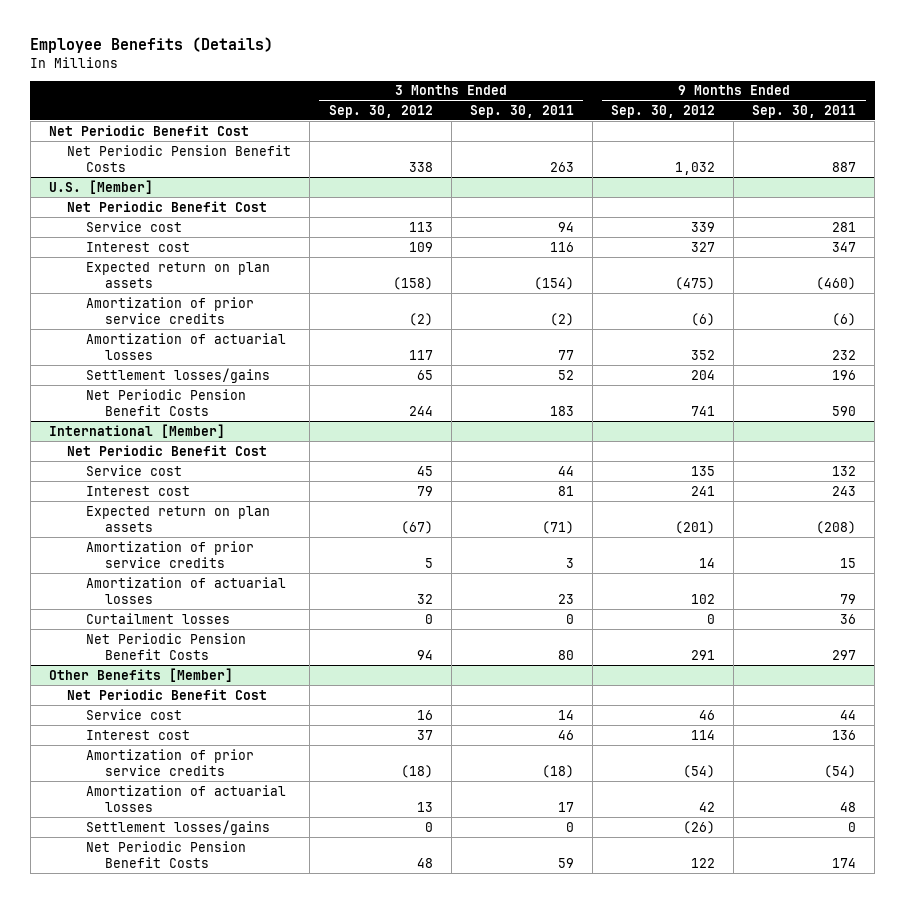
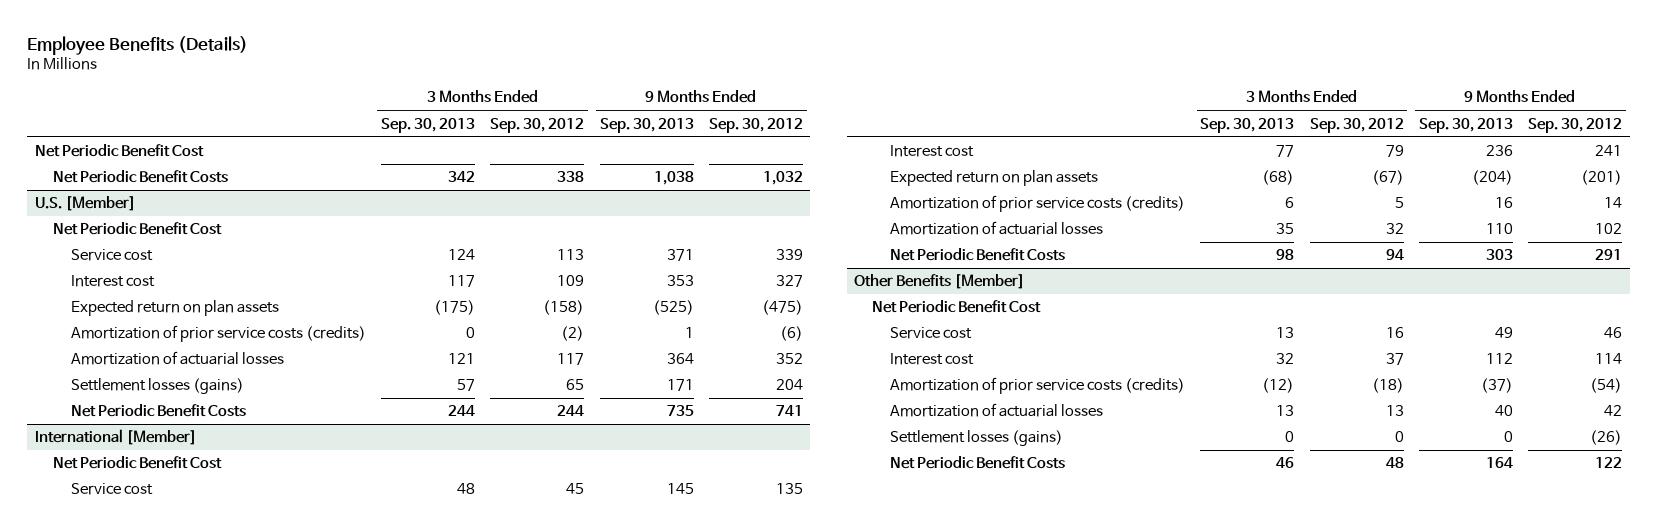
[469,104,574,118] Sep. 30, 2011 -> none
[752,104,857,118] Sep. 30, 2011 -> none
none -> [381,117,476,133] Sep. 30, 2013
none -> [599,117,694,133] Sep. 30, 2013
[67,144,292,172] Net Periodic Pension Benefit Costs -> [52,170,228,184] Net Periodic Benefit Costs
[85,296,254,324] Amortization of prior service credits -> [70,325,366,343] Amortization of prior service costs (credits)
[85,367,270,383] Settlement losses/gains -> [70,378,244,395] Settlement losses (gains)
[85,388,246,416] Net Periodic Pension Benefit Costs -> [70,404,246,418] Net Periodic Benefit Costs
[85,540,254,568] Amortization of prior service credits -> [890,195,1186,213] Amortization of prior service costs (credits)
[85,612,230,624] Curtailment losses -> none
[85,632,246,660] Net Periodic Pension Benefit Costs -> [890,248,1066,262] Net Periodic Benefit Costs
[85,748,254,776] Amortization of prior service credits -> [890,377,1186,395] Amortization of prior service costs (credits)
[85,819,270,835] Settlement losses/gains -> [890,430,1064,447] Settlement losses (gains)
[85,840,246,868] Net Periodic Pension Benefit Costs -> [890,456,1066,470] Net Periodic Benefit Costs

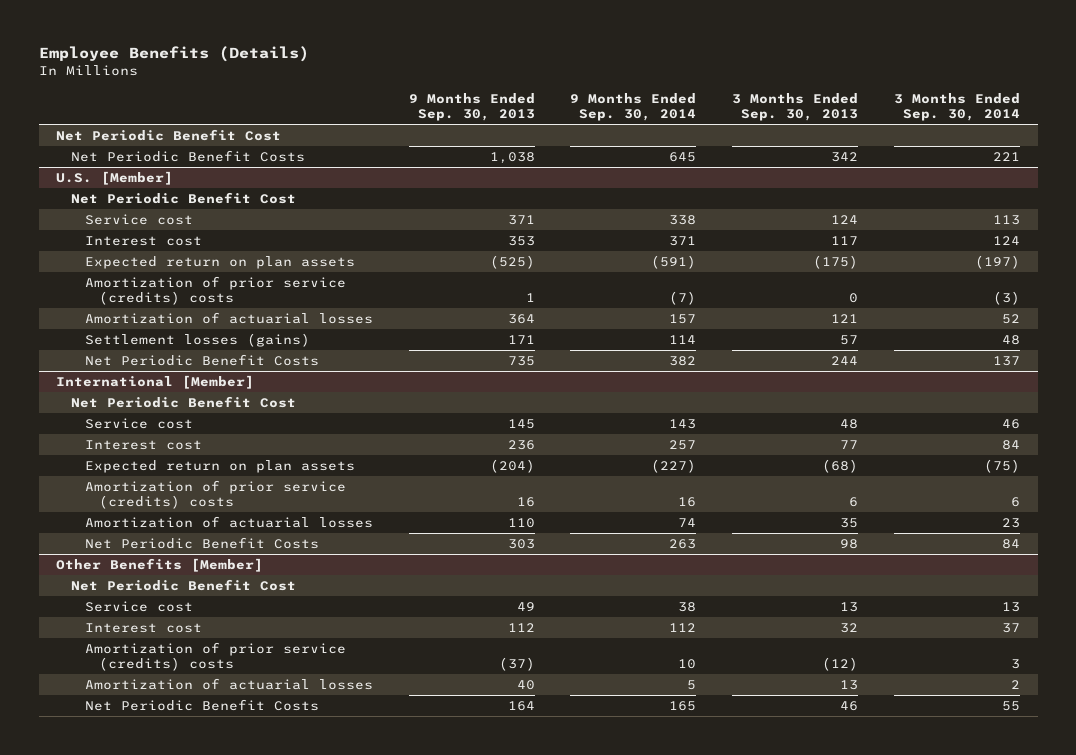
[490,117,585,133] Sep. 30, 2012 -> none
[708,117,803,133] Sep. 30, 2012 -> none
none -> [570,92,697,122] 9 Months Ended Sep. 30, 2014
none -> [893,92,1020,122] 3 Months Ended Sep. 30, 2014
[70,325,366,343] Amortization of prior service costs (credits) -> [84,275,346,306] Amortization of prior service (credits) costs
[890,195,1186,213] Amortization of prior service costs (credits) -> [84,479,346,510] Amortization of prior service (credits) costs
[890,377,1186,395] Amortization of prior service costs (credits) -> [84,641,346,672] Amortization of prior service (credits) costs
[890,430,1064,447] Settlement losses (gains) -> none

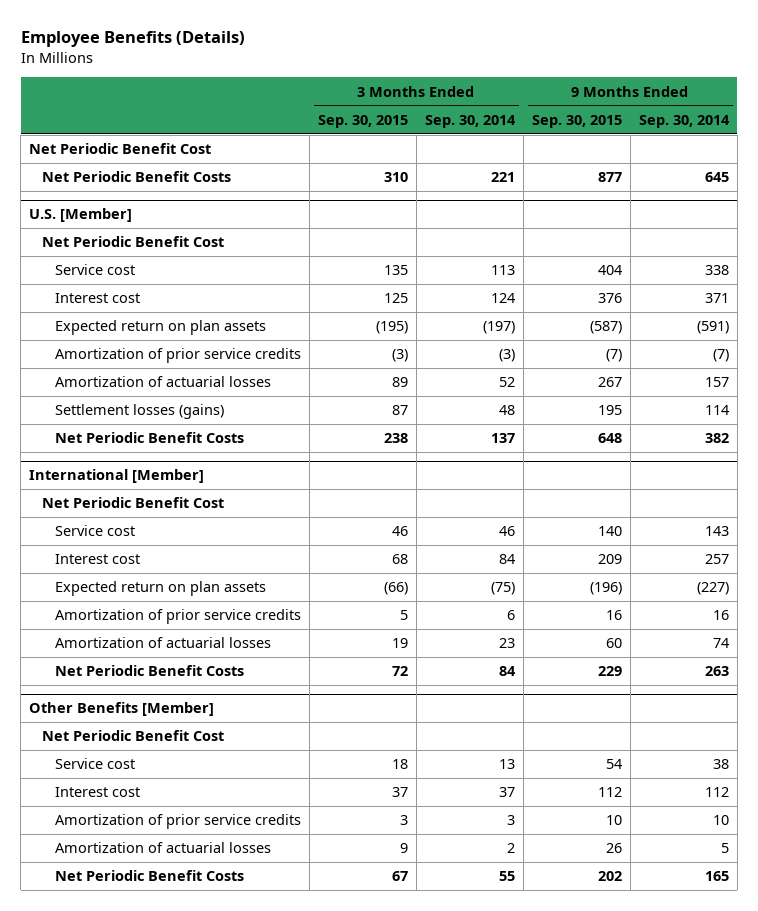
[408,92,535,122] 9 Months Ended Sep. 30, 2013 -> none
[732,92,859,122] 3 Months Ended Sep. 30, 2013 -> none
none -> [317,114,408,128] Sep. 30, 2015
none -> [531,114,622,128] Sep. 30, 2015
[84,275,346,306] Amortization of prior service (credits) costs -> [54,348,301,364] Amortization of prior service credits
[84,479,346,510] Amortization of prior service (credits) costs -> [54,609,301,625] Amortization of prior service credits
[84,641,346,672] Amortization of prior service (credits) costs -> [54,814,301,830] Amortization of prior service credits

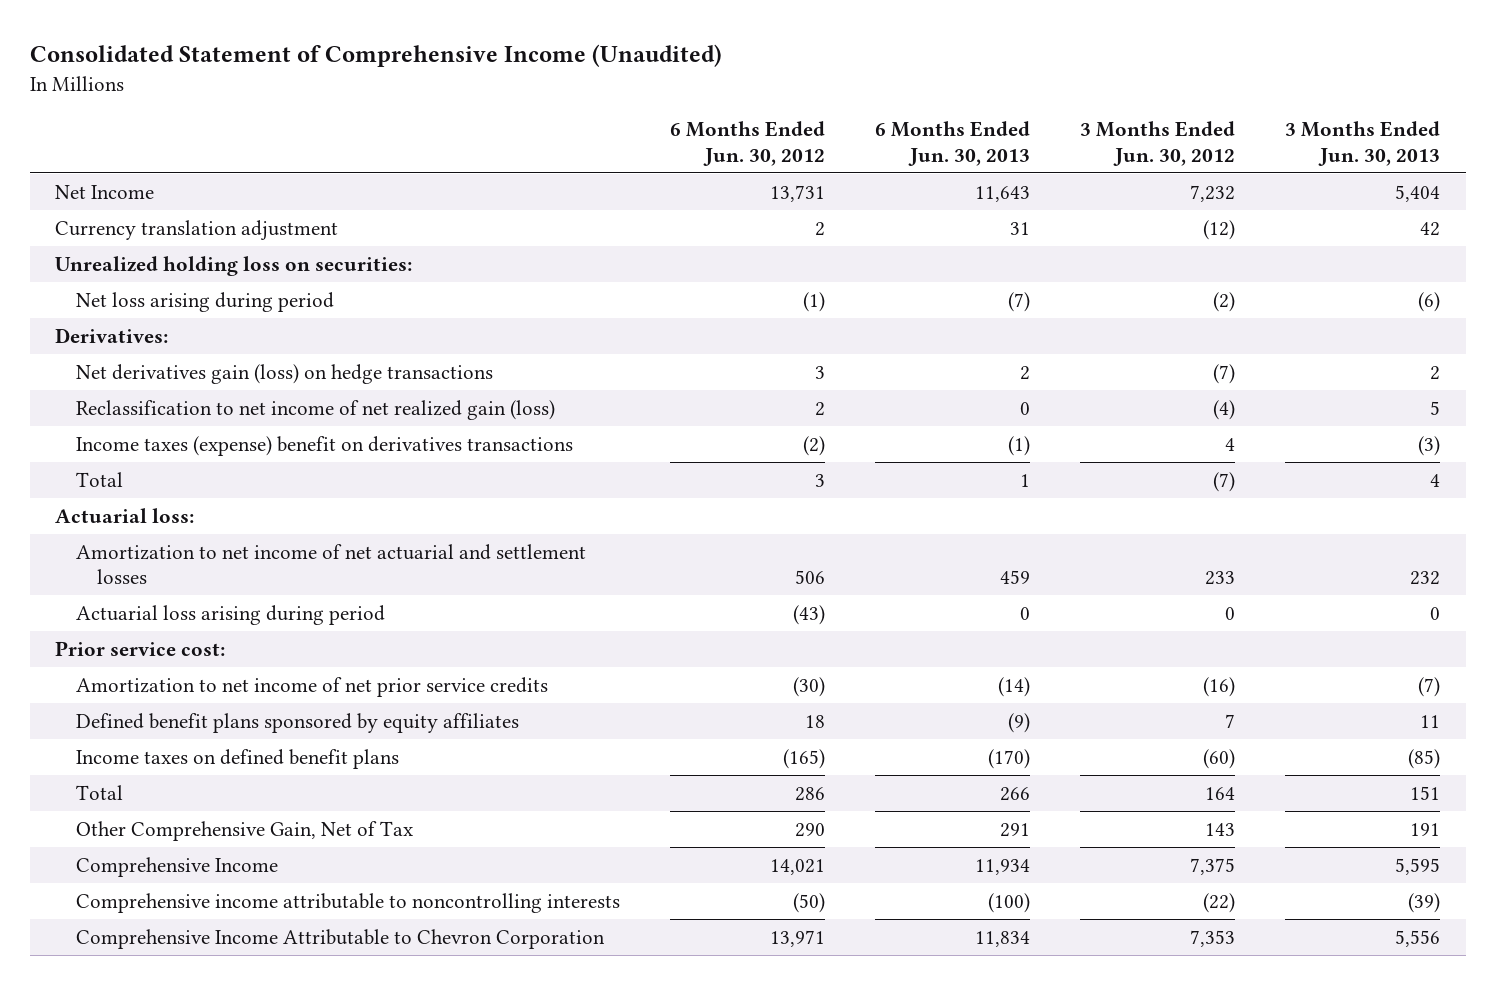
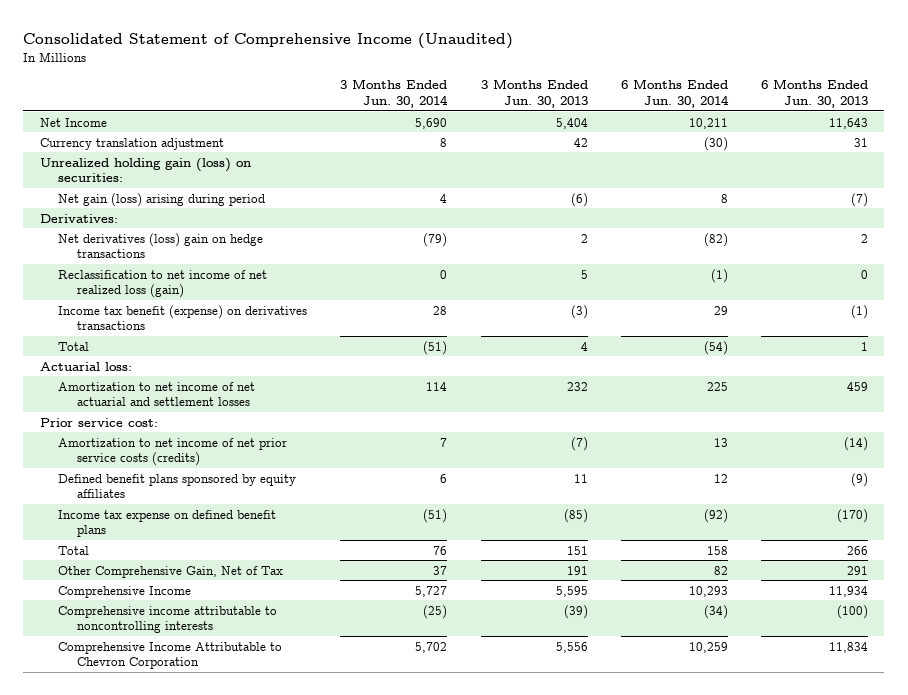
[670,121,826,166] 6 Months Ended Jun. 30, 2012 -> none
[1080,121,1236,166] 3 Months Ended Jun. 30, 2012 -> none
none -> [340,79,449,109] 3 Months Ended Jun. 30, 2014
none -> [620,79,729,109] 6 Months Ended Jun. 30, 2014
[54,255,412,276] Unrealized holding loss on securities: -> [39,157,251,183] Unrealized holding gain (loss) on securities:
[76,291,335,312] Net loss arising during period -> [58,192,266,207] Net gain (loss) arising during period
[76,363,494,384] Net derivatives gain (loss) on hedge transactions -> [58,232,264,259] Net derivatives (loss) gain on hedge transactions
[76,399,556,420] Reclassification to net income of net realized gain (loss) -> [58,269,268,299] Reclassification to net income of net realized loss (gain)
[76,435,574,456] Income taxes (expense) benefit on derivatives transactions -> [58,304,308,331] Income tax benefit (expense) on derivatives transactions
[76,604,386,625] Actuarial loss arising during period -> none
[76,676,549,697] Amortization to net income of net prior service credits -> [58,437,288,467] Amortization to net income of net prior service costs (credits)
[76,748,400,769] Income taxes on defined benefit plans -> [58,509,277,538] Income tax expense on defined benefit plans

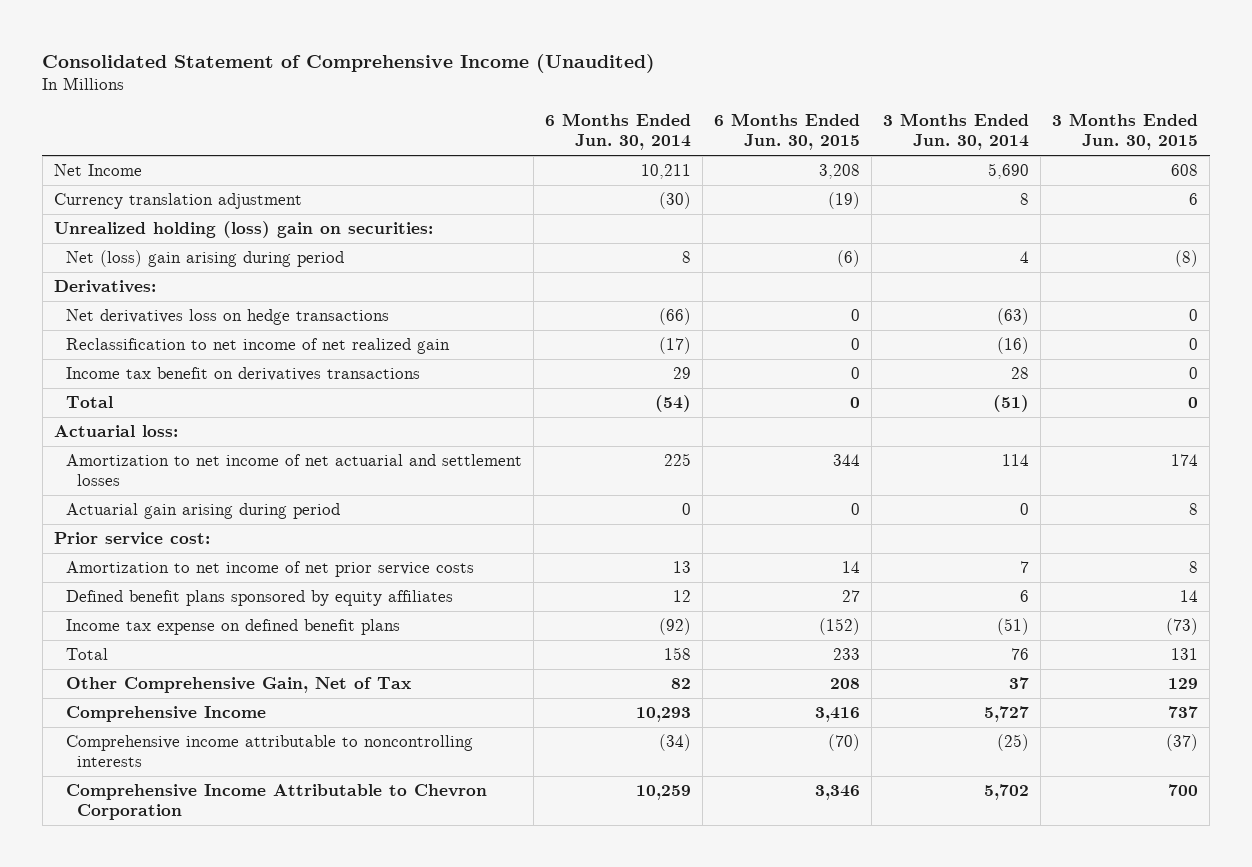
[480,79,588,109] 3 Months Ended Jun. 30, 2013 -> none
[760,79,868,109] 6 Months Ended Jun. 30, 2013 -> none
none -> [713,113,860,151] 6 Months Ended Jun. 30, 2015
none -> [1052,113,1199,151] 3 Months Ended Jun. 30, 2015
[39,157,251,183] Unrealized holding gain (loss) on securities: -> [53,221,433,239] Unrealized holding (loss) gain on securities:
[58,192,266,207] Net gain (loss) arising during period -> [65,250,344,268] Net (loss) gain arising during period
[58,232,264,259] Net derivatives (loss) gain on hedge transactions -> [65,309,389,326] Net derivatives loss on hedge transactions
[423,232,448,247] (79) -> [997,308,1030,326] (63)
[703,232,728,247] (82) -> [658,308,691,326] (66)
[58,269,268,299] Reclassification to net income of net realized loss (gain) -> [65,338,450,355] Reclassification to net income of net realized gain
[440,269,448,279] 0 -> [997,337,1030,355] (16)
[710,268,728,283] (1) -> [658,337,691,355] (17)
[58,304,308,331] Income tax benefit (expense) on derivatives transactions -> [65,367,420,382] Income tax benefit on derivatives transactions
none -> [65,503,340,520] Actuarial gain arising during period
[58,437,288,467] Amortization to net income of net prior service costs (credits) -> [65,561,474,578] Amortization to net income of net prior service costs

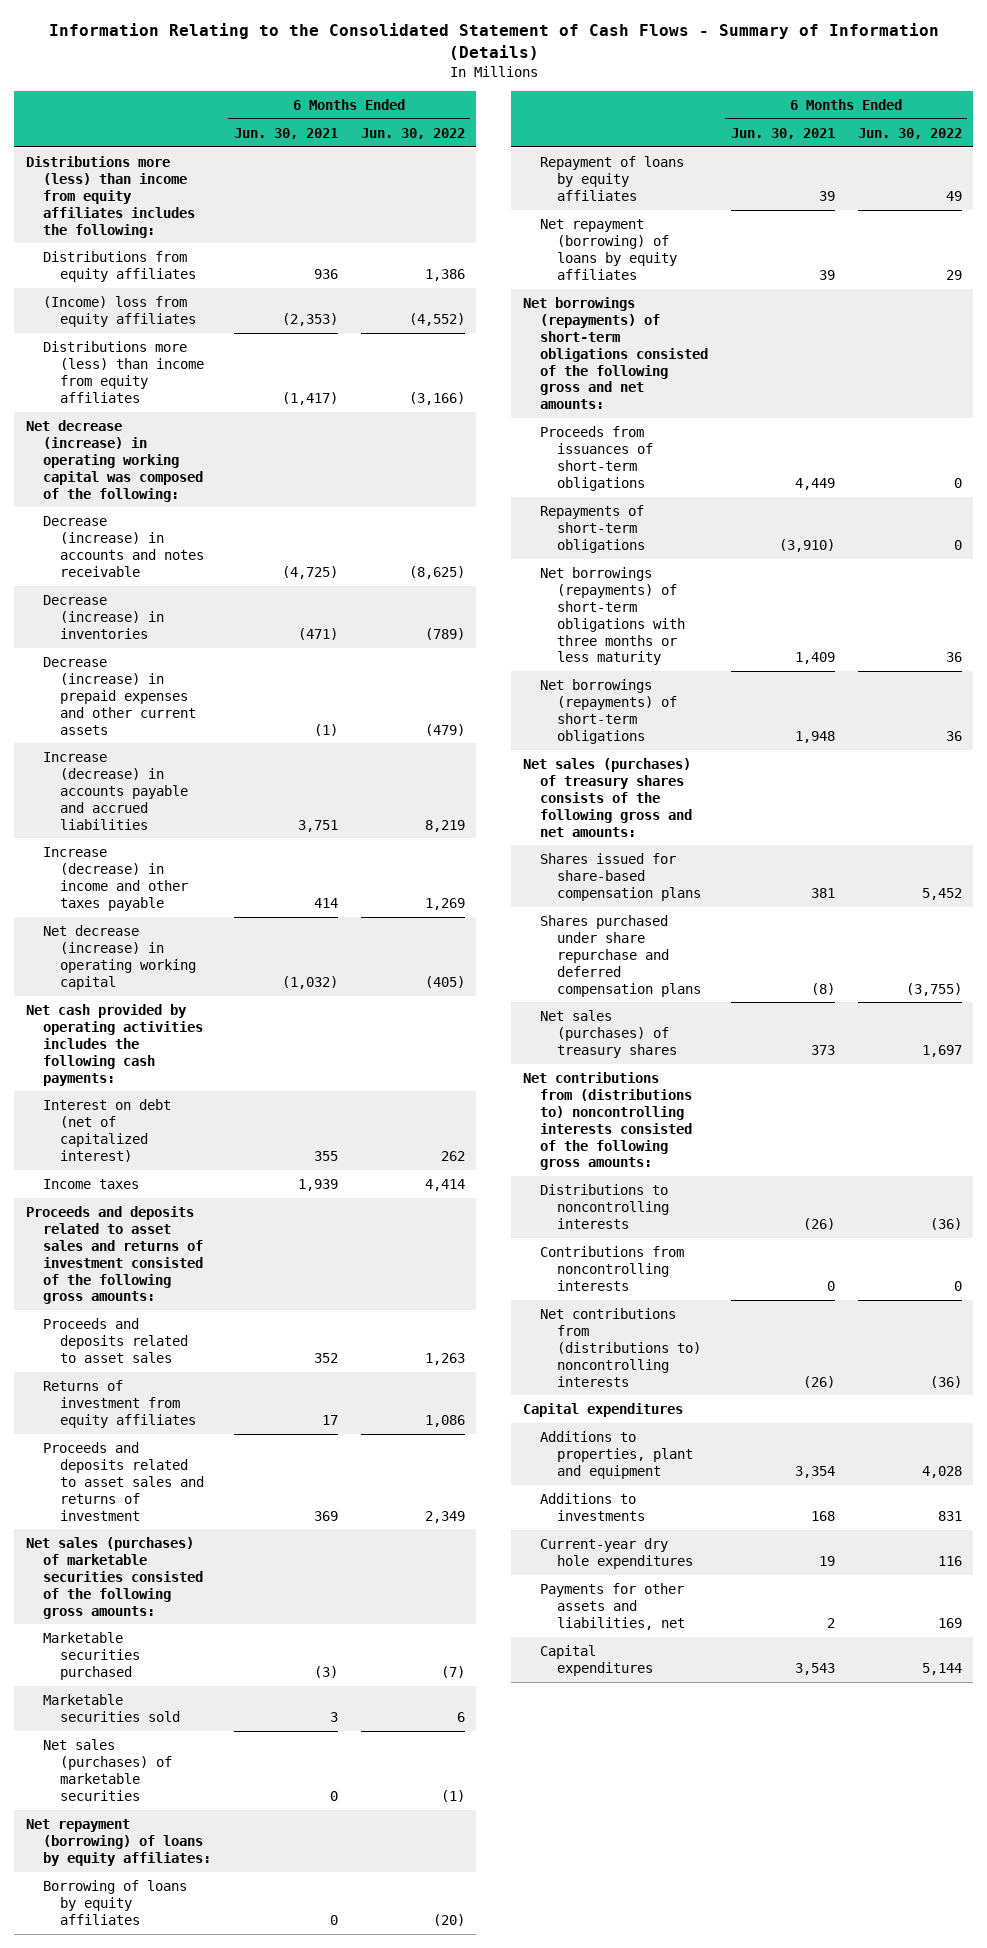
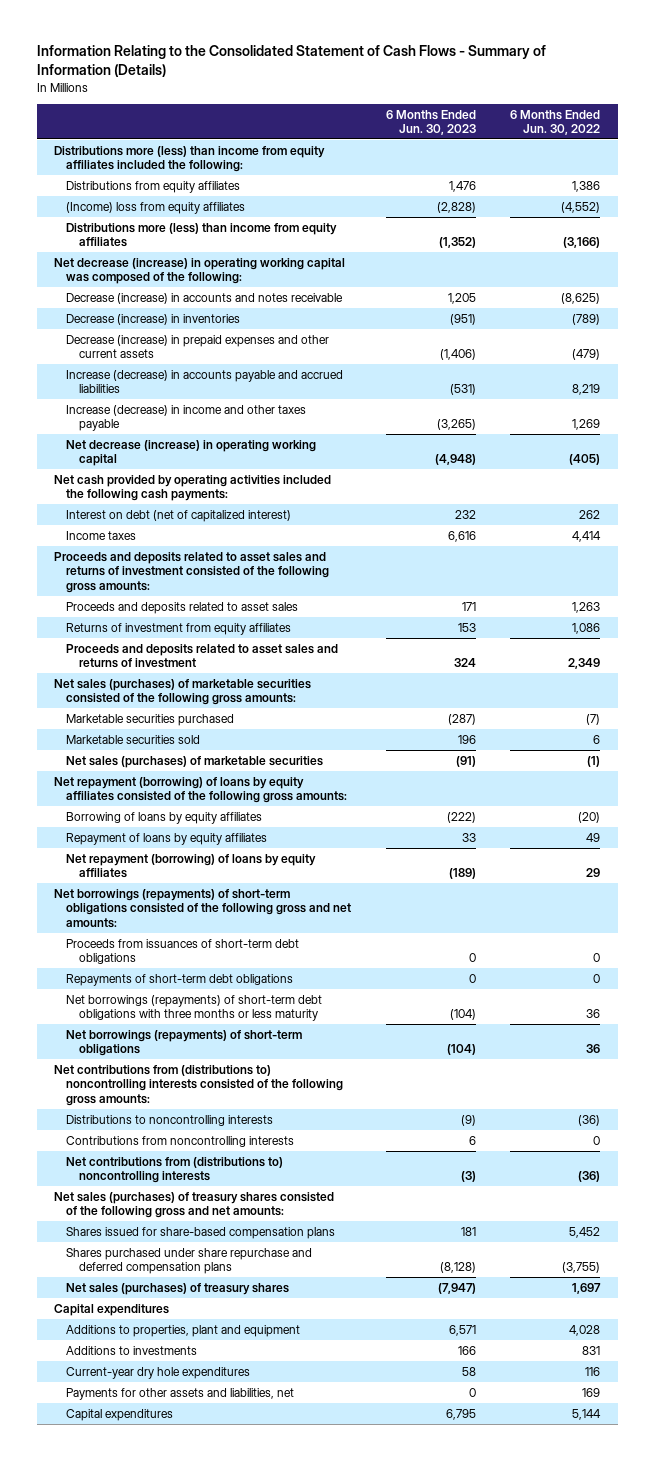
[233,128,338,140] Jun. 30, 2021 -> none
none -> [385,109,476,136] 6 Months Ended Jun. 30, 2023
[25,156,195,238] Distributions more (less) than income from equity affiliates includes the following: -> [54,145,326,173] Distributions more (less) than income from equity affiliates included the following:
[25,1004,203,1086] Net cash provided by operating activities includes the following cash payments: -> [54,474,332,502] Net cash provided by operating activities included the following cash payments:
[25,1819,211,1866] Net repayment (borrowing) of loans by equity affiliates: -> [54,776,348,804] Net repayment (borrowing) of loans by equity affiliates consisted of the following gross amounts:
[539,426,653,491] Proceeds from issuances of short-term obligations -> [66,938,300,965] Proceeds from issuances of short-term debt obligations
[539,505,645,553] Repayments of short-term obligations -> [66,973,294,986] Repayments of short-term debt obligations
[539,567,685,666] Net borrowings (repayments) of short-term obligations with three months or less maturity -> [66,994,323,1022] Net borrowings (repayments) of short-term debt obligations with three months or less maturity
[522,758,692,837] Net sales (purchases) of treasury shares consists of the following gross and net amounts: -> none
none -> [54,1191,335,1219] Net sales (purchases) of treasury shares consisted of the following gross and net amounts:
[539,853,701,901] Shares issued for share-based compensation plans -> [66,1226,336,1239] Shares issued for share-based compensation plans
[539,915,701,997] Shares purchased under share repurchase and deferred compensation plans -> [66,1247,313,1275] Shares purchased under share repurchase and deferred compensation plans
[539,1010,677,1058] Net sales (purchases) of treasury shares -> [66,1282,290,1295] Net sales (purchases) of treasury shares

